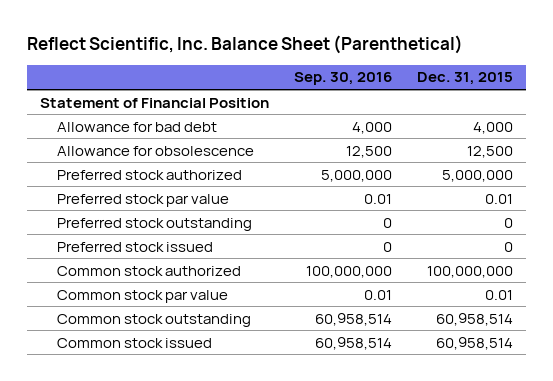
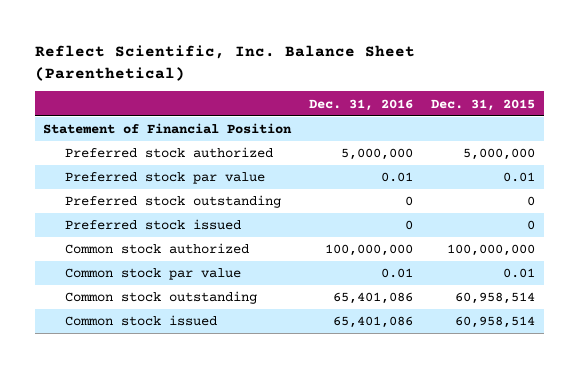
[293,72,392,86] Sep. 30, 2016 -> none
none -> [309,98,414,111] Dec. 31, 2016
[56,121,217,132] Allowance for bad debt -> none
[56,145,254,156] Allowance for obsolescence -> none

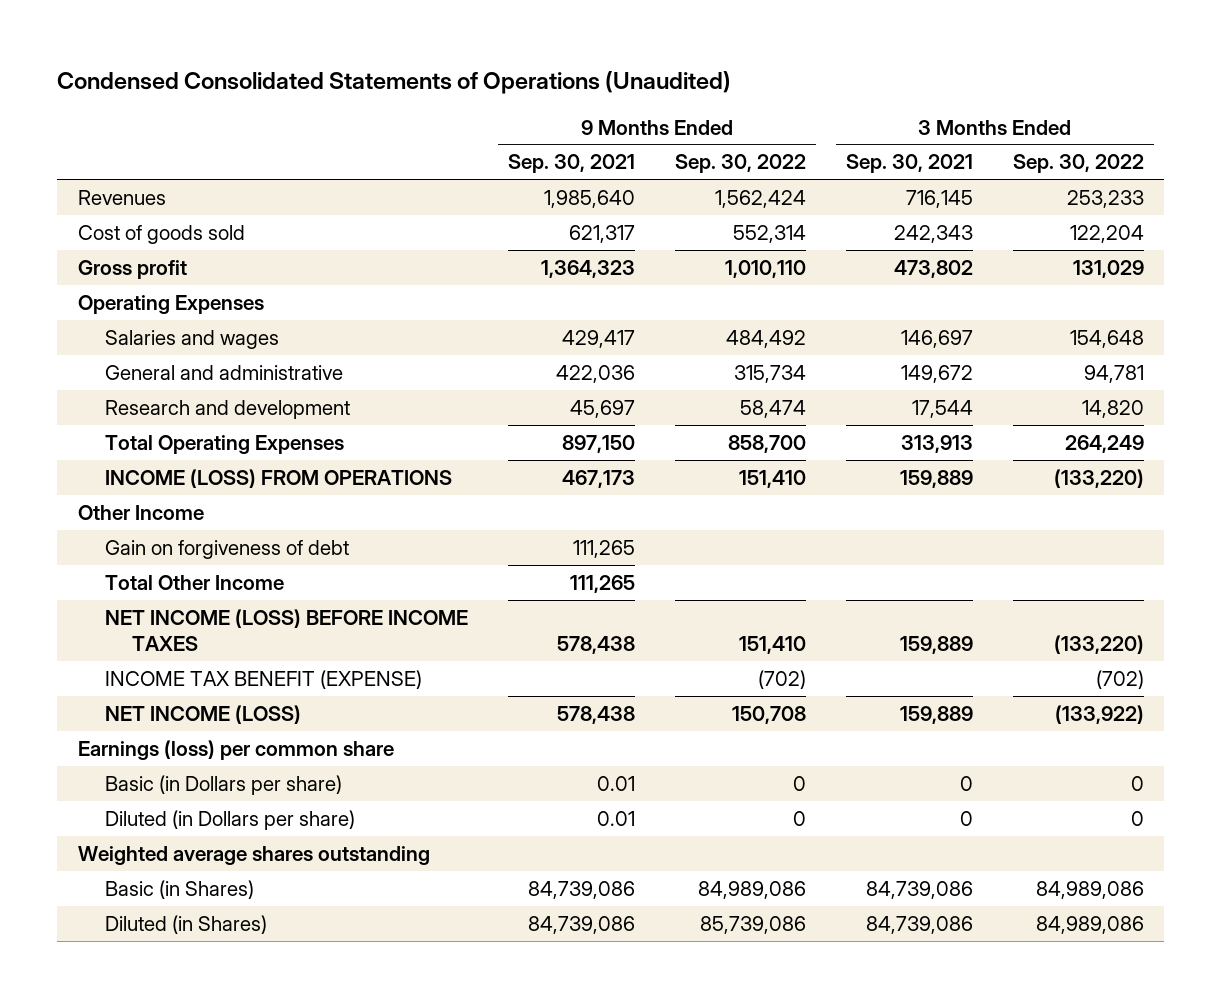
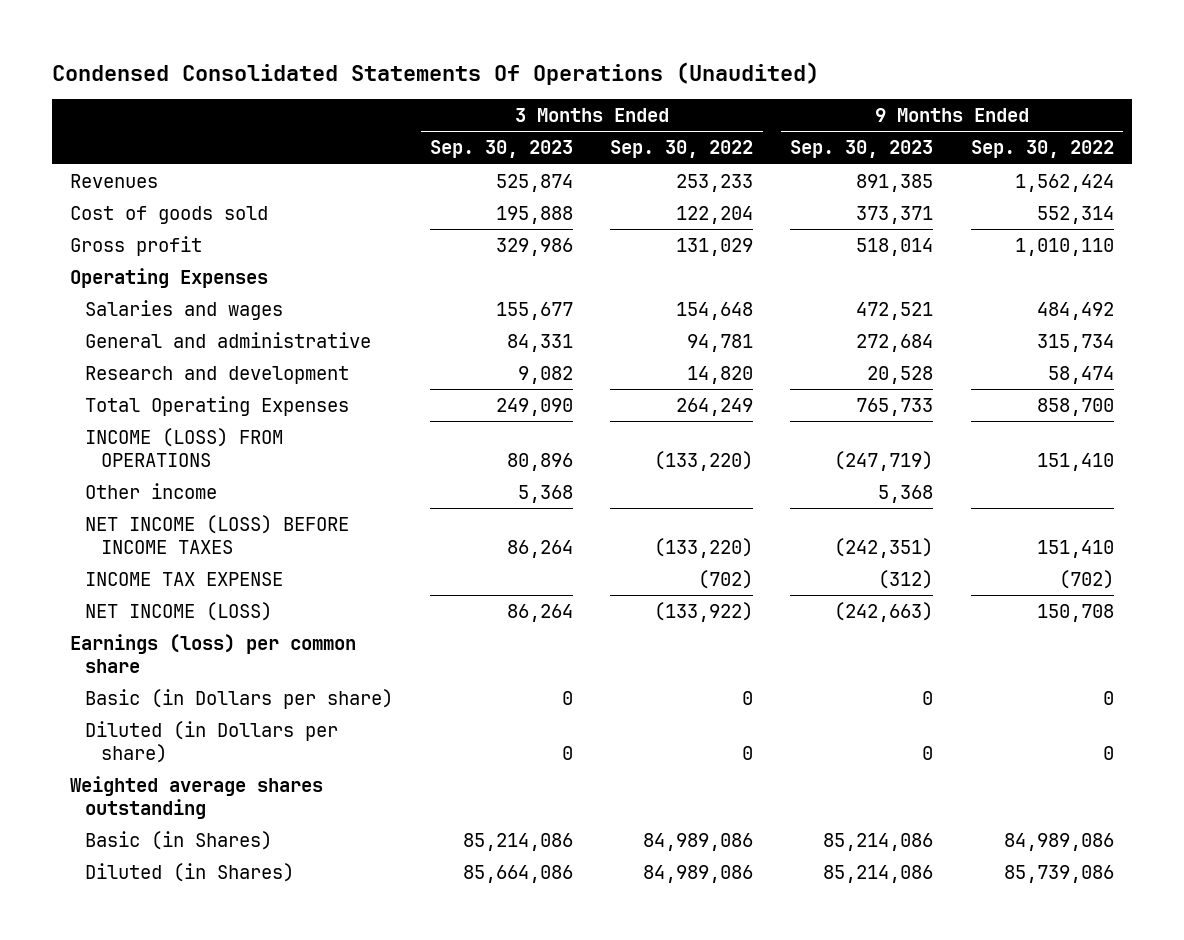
[57,71,732,95] Condensed Consolidated Statements of Operations (Unaudited) -> [51,61,819,85] Condensed Consolidated Statements Of Operations (Unaudited)
[507,154,635,174] Sep. 30, 2021 -> none
[846,154,974,174] Sep. 30, 2021 -> none
none -> [430,140,574,159] Sep. 30, 2023
none -> [790,140,934,159] Sep. 30, 2023
[104,539,349,559] Gain on forgiveness of debt -> none
[104,574,284,590] Total Other Income -> none
[77,504,204,520] Other Income -> [85,482,218,499] Other income
[104,669,422,689] INCOME TAX BENEFIT (EXPENSE) -> [85,571,284,586] INCOME TAX EXPENSE

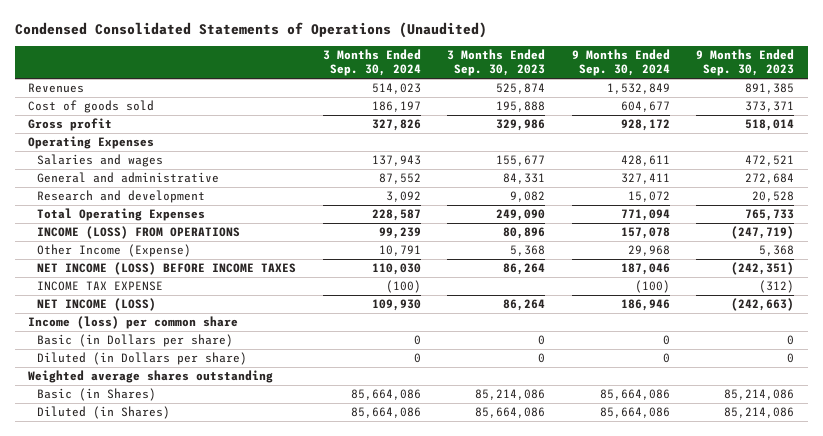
[51,61,819,85] Condensed Consolidated Statements Of Operations (Unaudited) -> [15,21,488,38] Condensed Consolidated Statements of Operations (Unaudited)
[610,140,754,159] Sep. 30, 2022 -> none
[970,140,1114,159] Sep. 30, 2022 -> none
none -> [322,49,421,77] 3 Months Ended Sep. 30, 2024
none -> [571,49,670,77] 9 Months Ended Sep. 30, 2024
[85,482,218,499] Other income -> [37,244,192,258] Other Income (Expense)
[70,633,357,674] Earnings (loss) per common share -> [28,316,239,330] Income (loss) per common share

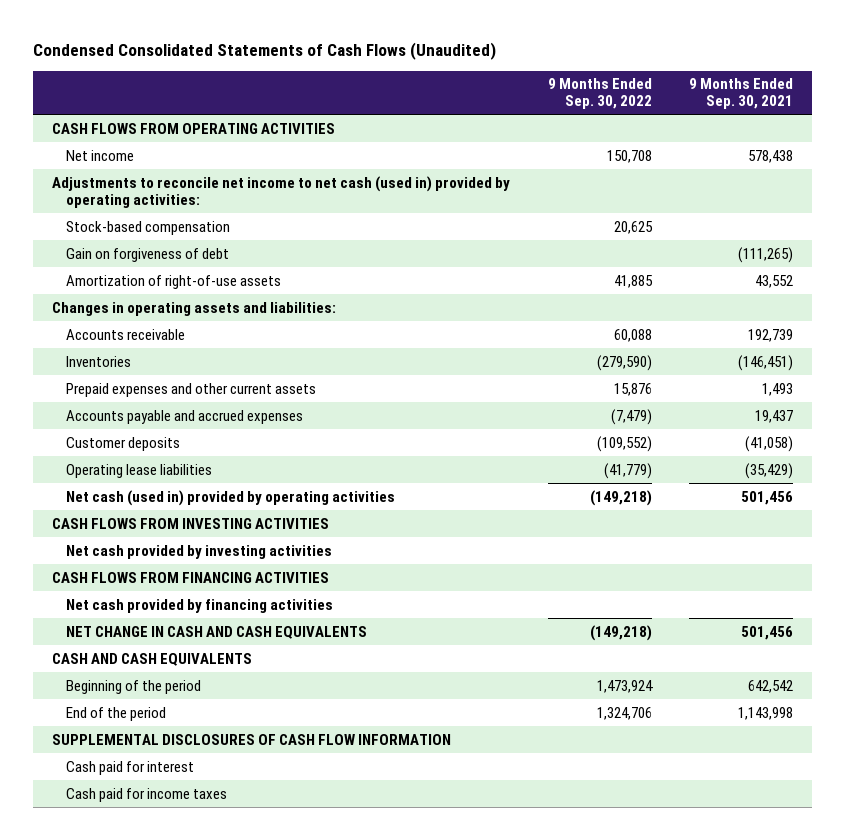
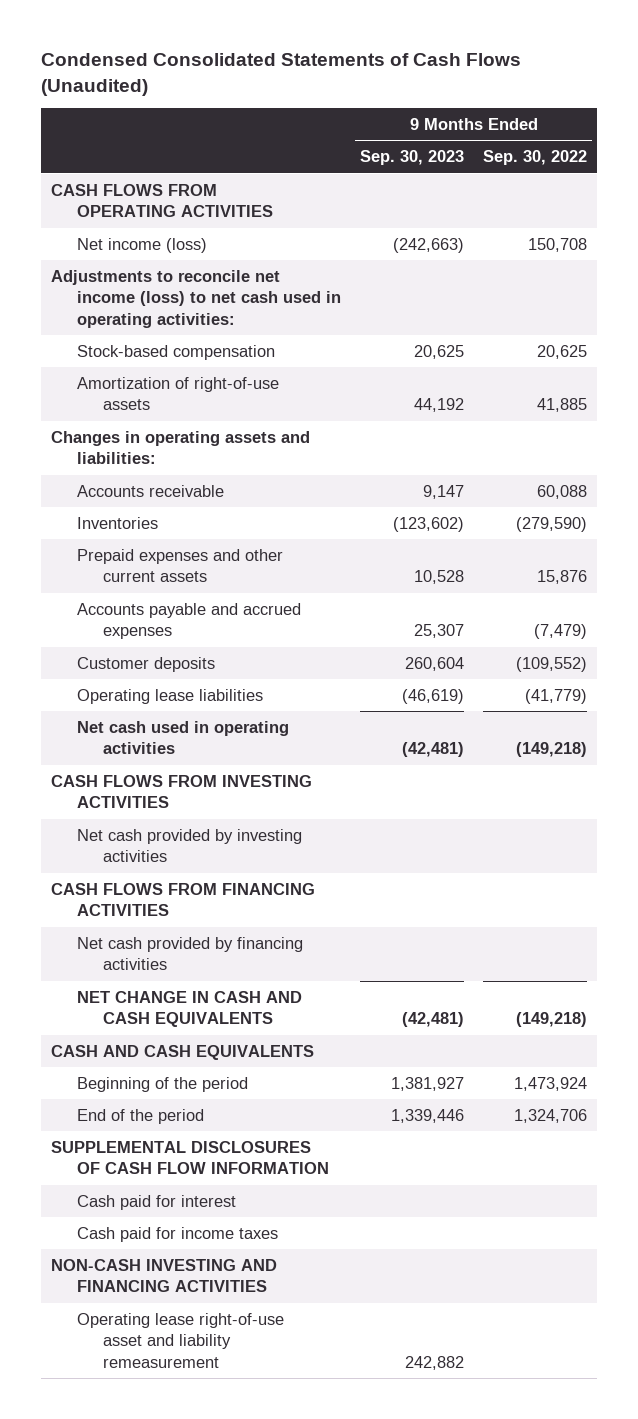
[689,78,794,110] 9 Months Ended Sep. 30, 2021 -> none
none -> [360,150,465,166] Sep. 30, 2023
[65,149,134,161] Net income -> [76,237,207,253] Net income (loss)
[51,175,510,208] Adjustments to reconcile net income to net cash (used in) provided by operating activities: -> [50,269,341,328] Adjustments to reconcile net income (loss) to net cash used in operating activities:
[65,247,229,262] Gain on forgiveness of debt -> none
[65,489,395,506] Net cash (used in) provided by operating activities -> [76,720,289,755] Net cash used in operating activities
none -> [50,1258,277,1293] NON-CASH INVESTING AND FINANCING ACTIVITIES
none -> [76,1312,284,1368] Operating lease right-of-use asset and liability remeasurement

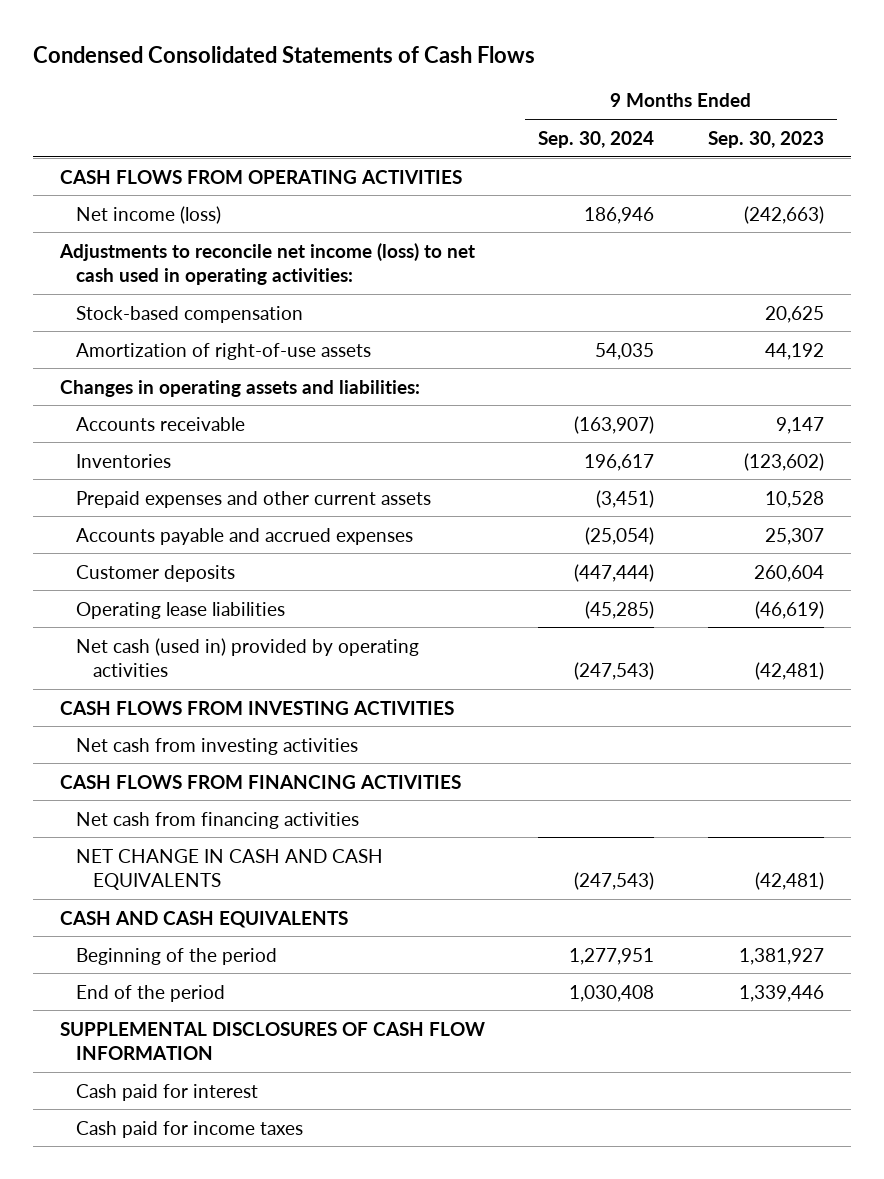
[40,53,521,96] Condensed Consolidated Statements of Cash Flows (Unaudited) -> [33,45,536,63] Condensed Consolidated Statements of Cash Flows
[483,150,588,166] Sep. 30, 2022 -> none
none -> [538,130,655,148] Sep. 30, 2024
[76,720,289,755] Net cash used in operating activities -> [76,637,420,678] Net cash (used in) provided by operating activities
[76,828,302,863] Net cash provided by investing activities -> [76,737,359,755] Net cash from investing activities
[76,936,303,971] Net cash provided by financing activities -> [76,811,360,829] Net cash from financing activities
[50,1258,277,1293] NON-CASH INVESTING AND FINANCING ACTIVITIES -> none
[76,1312,284,1368] Operating lease right-of-use asset and liability remeasurement -> none

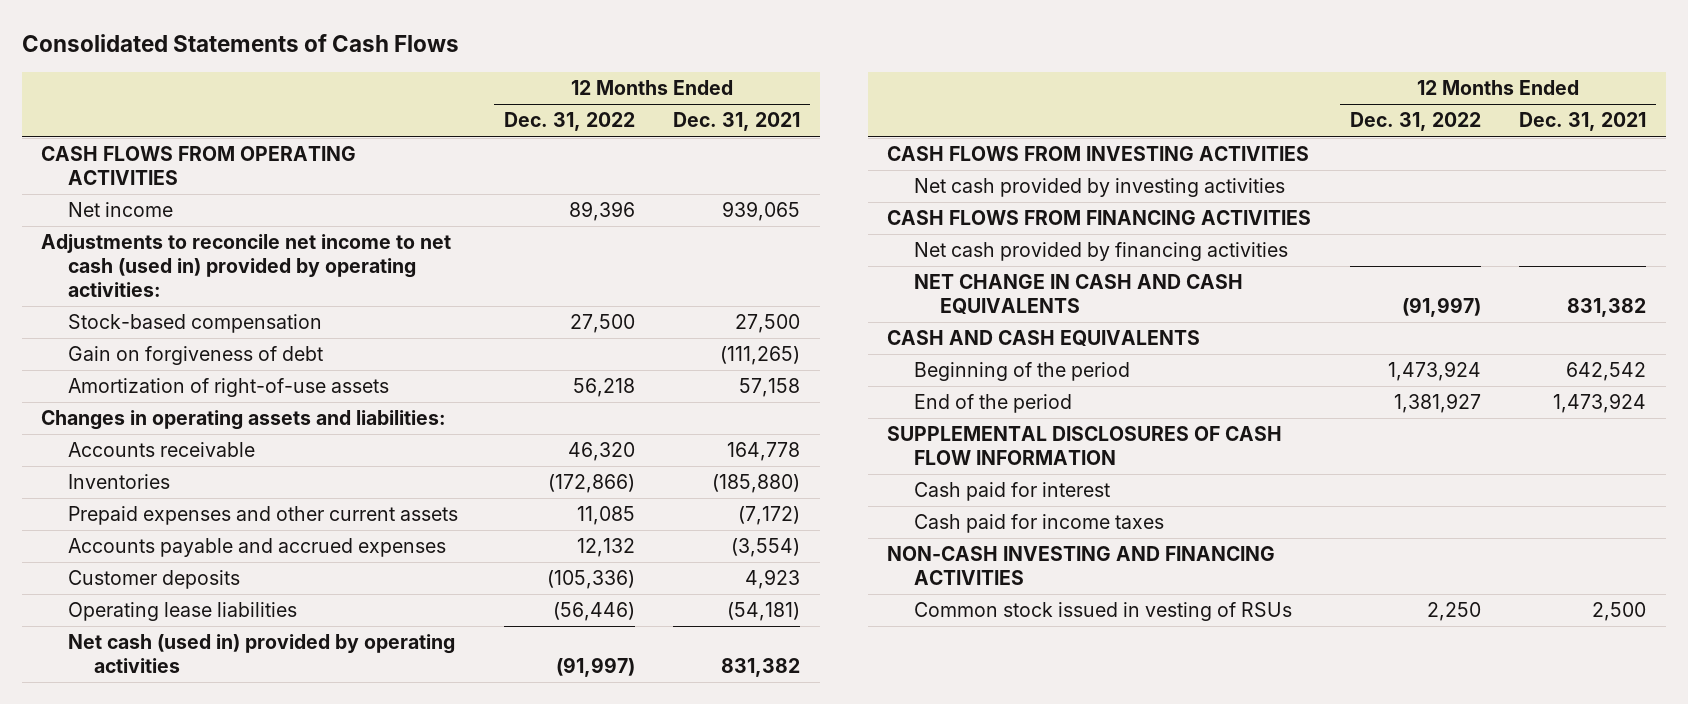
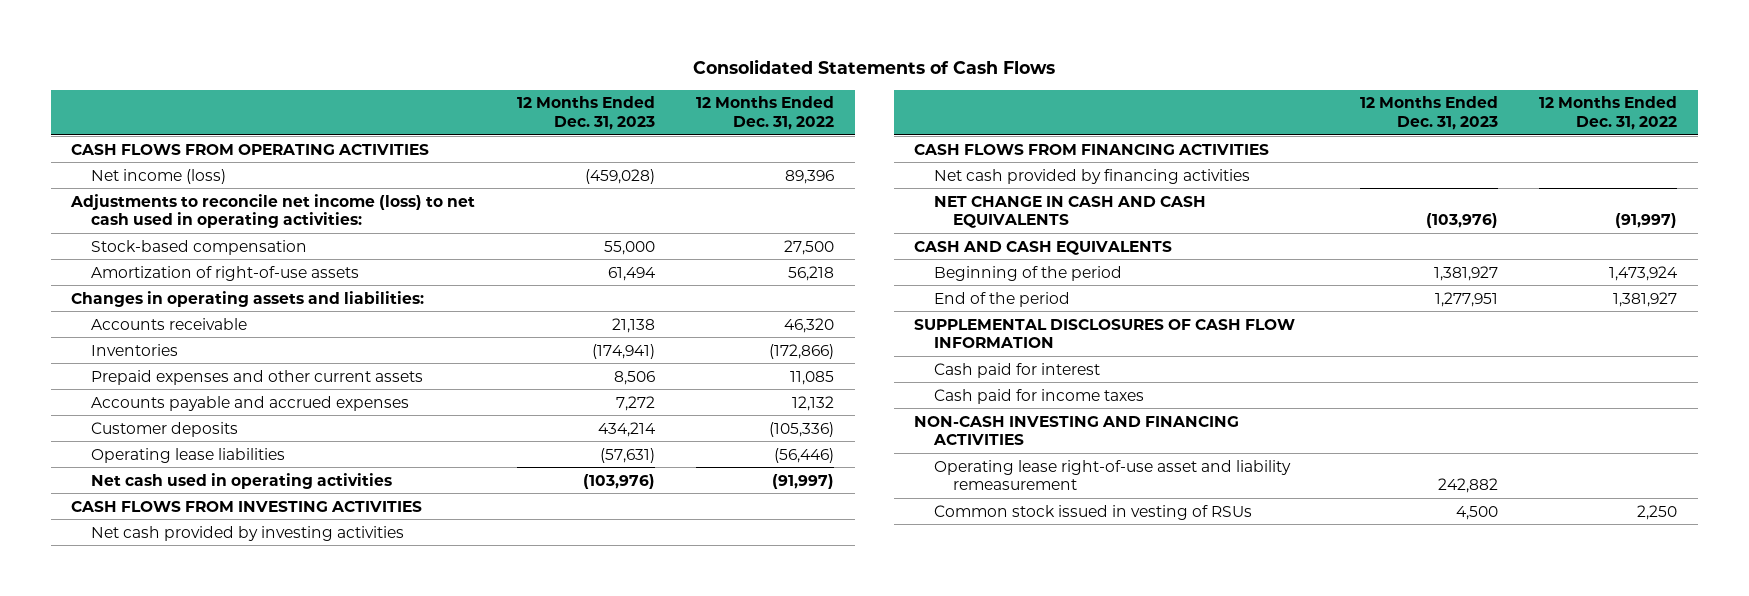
[673,112,801,132] Dec. 31, 2021 -> none
none -> [516,96,655,131] 12 Months Ended Dec. 31, 2023
[67,202,173,218] Net income -> [90,168,226,184] Net income (loss)
[41,234,452,297] Adjustments to reconcile net income to net cash (used in) provided by operating activities: -> [70,193,476,229] Adjustments to reconcile net income (loss) to net cash used in operating activities:
[67,346,323,366] Gain on forgiveness of debt -> none
[67,634,455,673] Net cash (used in) provided by operating activities -> [90,472,392,489] Net cash used in operating activities
none -> [933,459,1291,491] Operating lease right-of-use asset and liability remeasurement

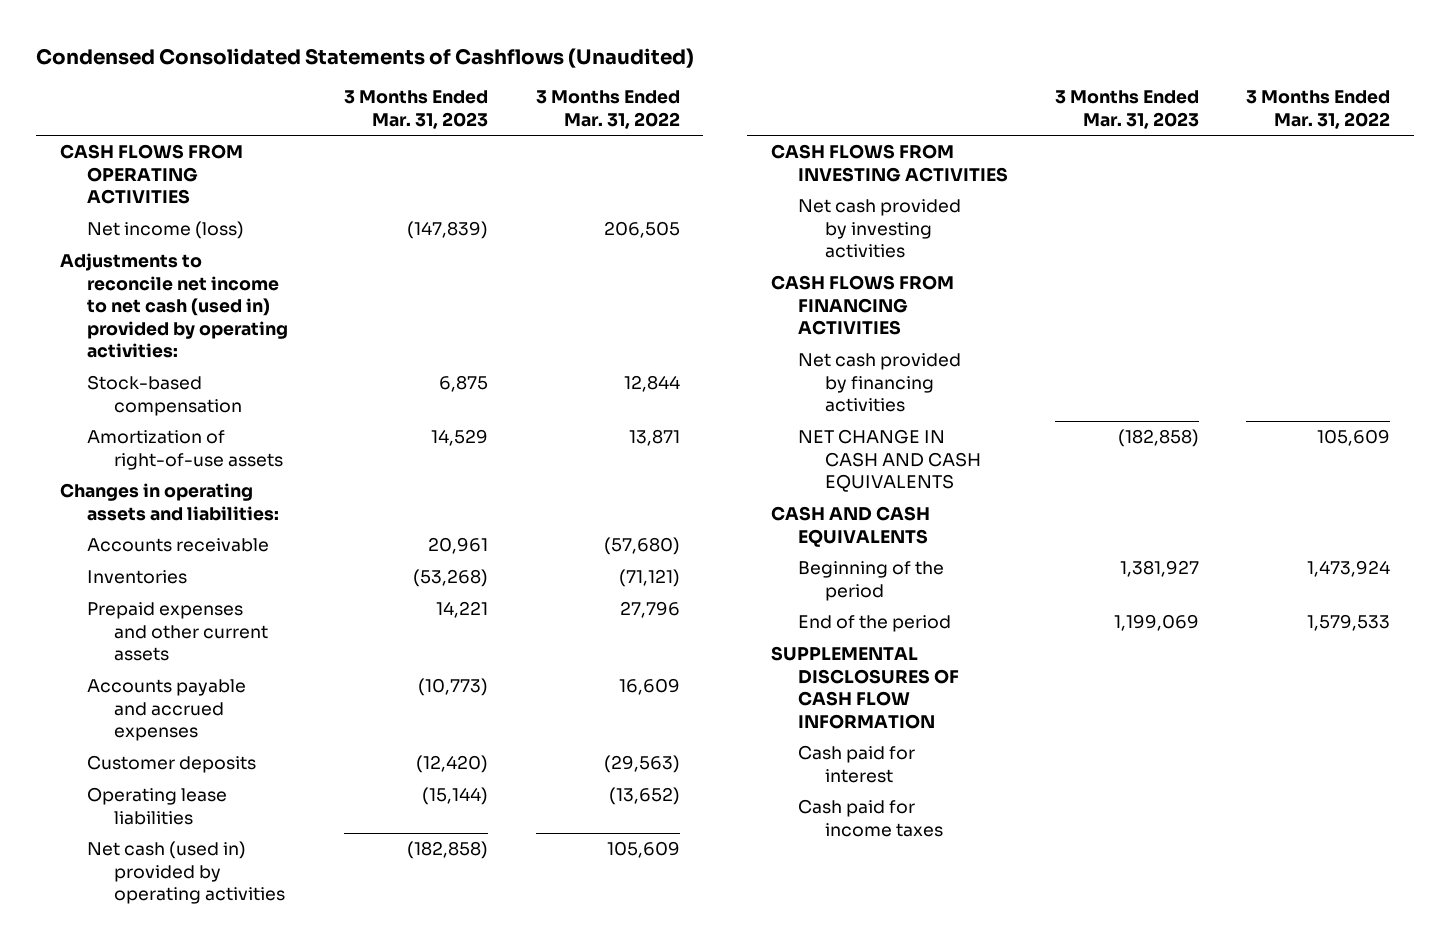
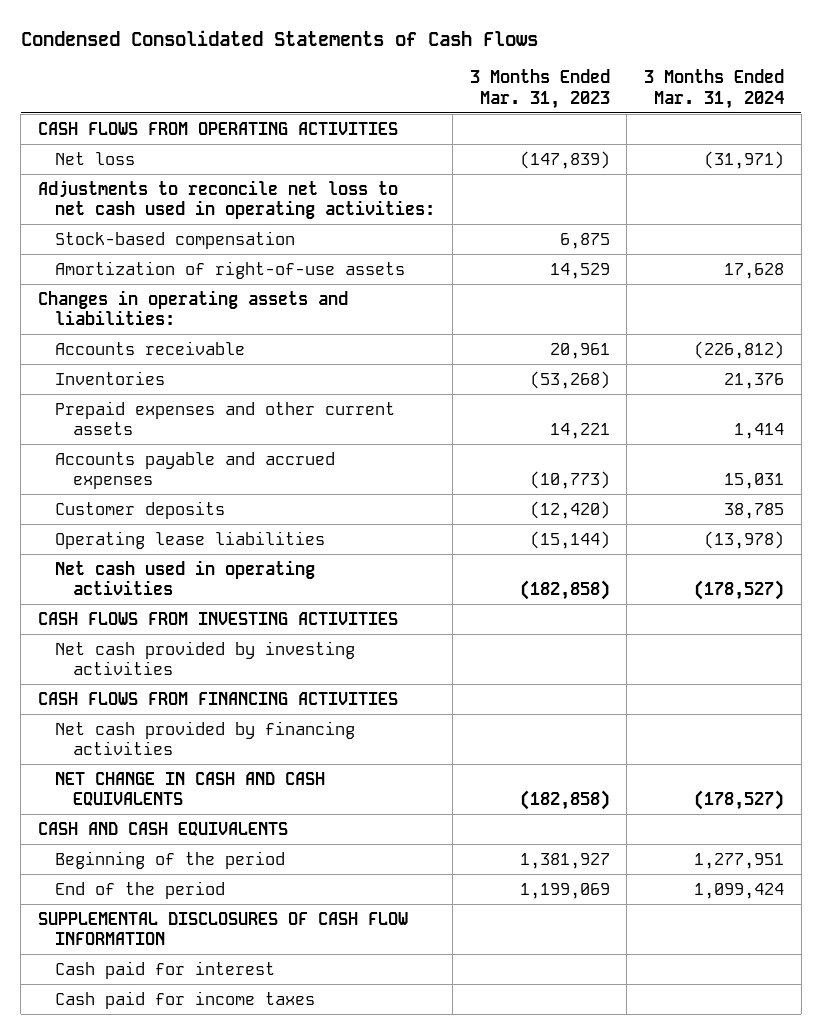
[36,47,695,68] Condensed Consolidated Statements of Cashflows (Unaudited) -> [20,30,538,47] Condensed Consolidated Statements of Cash Flows
[535,90,680,129] 3 Months Ended Mar. 31, 2022 -> none
none -> [643,69,784,109] 3 Months Ended Mar. 31, 2024
[87,221,245,240] Net income (loss) -> [55,151,136,165] Net loss
[60,253,289,359] Adjustments to reconcile net income to net cash (used in) provided by operating activities: -> [37,179,436,219] Adjustments to reconcile net loss to net cash used in operating activities:
[87,841,285,905] Net cash (used in) provided by operating activities -> [55,559,316,595] Net cash used in operating activities

